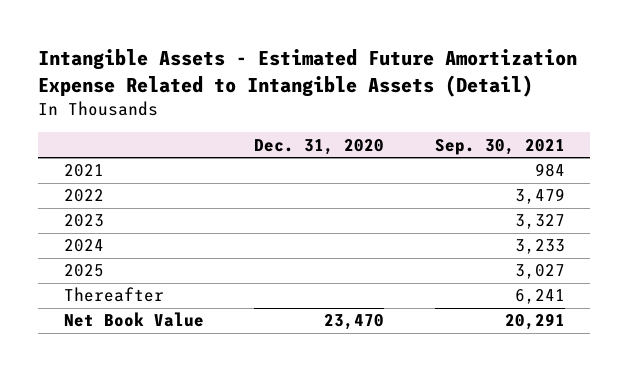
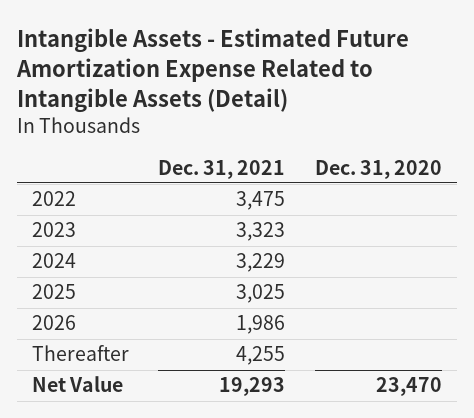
[434,138,565,155] Sep. 30, 2021 -> none
none -> [158,159,286,179] Dec. 31, 2021
[63,164,104,178] 2021 -> none
none -> [31,315,76,331] 2026
[63,312,204,328] Net Book Value -> [31,376,123,393] Net Value

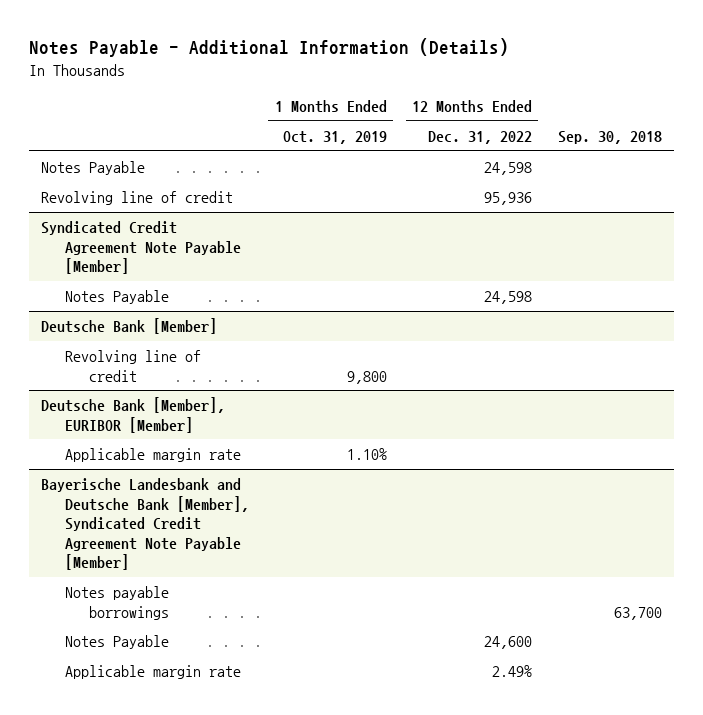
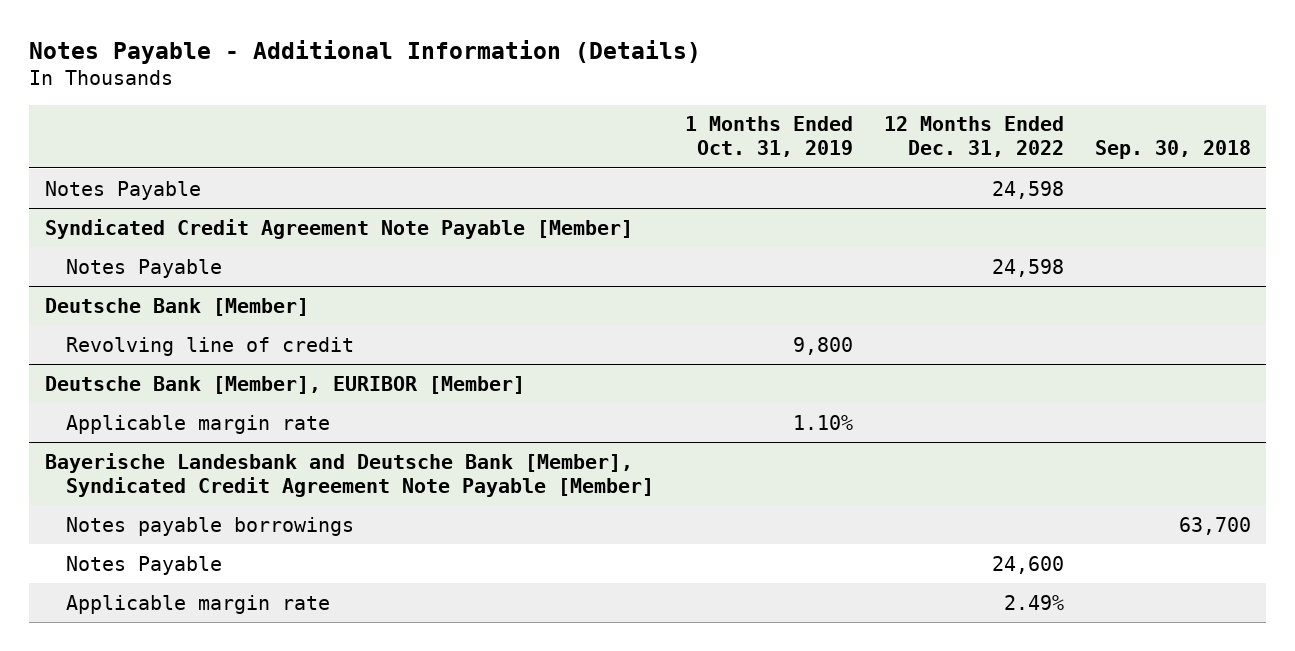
[41,191,234,206] Revolving line of credit -> none

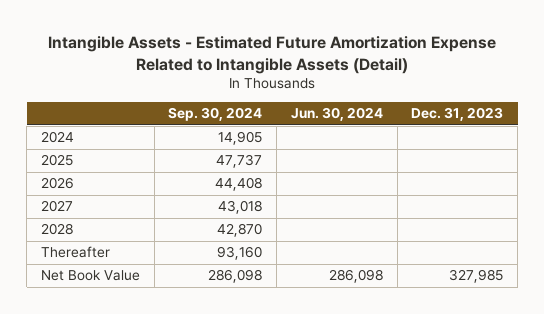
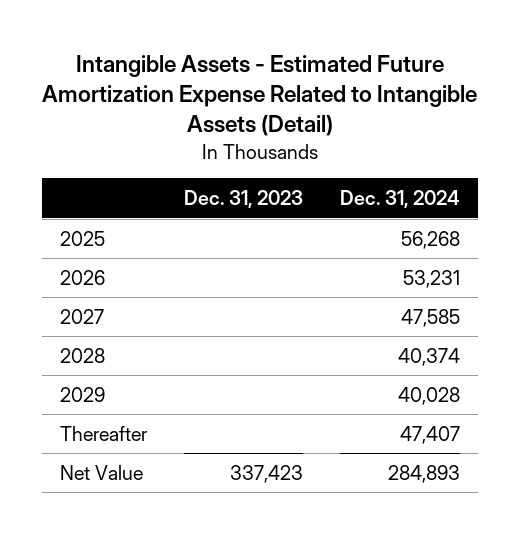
[168,107,263,122] Sep. 30, 2024 -> none
[290,107,383,122] Jun. 30, 2024 -> none
none -> [339,190,460,209] Dec. 31, 2024
[40,131,74,144] 2024 -> none
none -> [60,386,106,402] 2029
[40,270,140,282] Net Book Value -> [60,464,144,480] Net Value
[449,269,504,284] 327,985 -> [229,464,303,483] 337,423

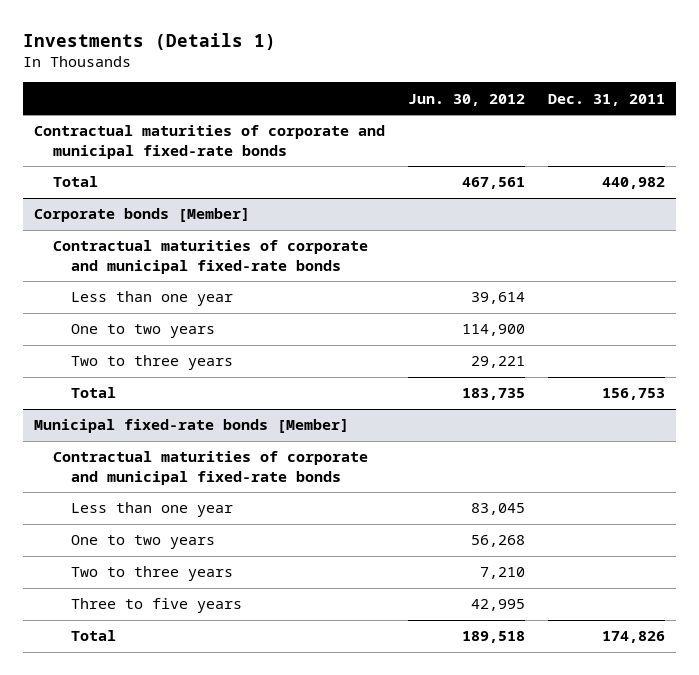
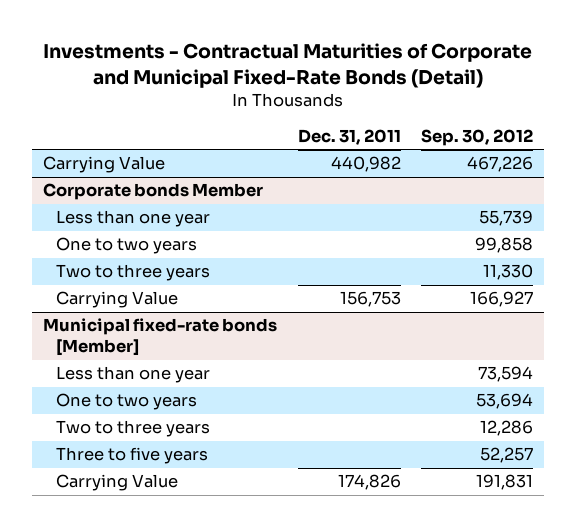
[22,32,276,50] Investments (Details 1) -> [43,42,533,88] Investments - Contractual Maturities of Corporate and Municipal Fixed-Rate Bonds (Detail)
[408,93,526,106] Jun. 30, 2012 -> none
none -> [421,128,534,146] Sep. 30, 2012
[34,125,386,160] Contractual maturities of corporate and municipal fixed-rate bonds -> none
[52,240,368,275] Contractual maturities of corporate and municipal fixed-rate bonds -> none
[52,176,98,188] Total -> [42,156,165,174] Carrying Value
[34,208,251,223] Corporate bonds [Member] -> [42,183,263,201] Corporate bonds Member
[70,387,116,399] Total -> [55,291,178,309] Carrying Value
[52,451,368,486] Contractual maturities of corporate and municipal fixed-rate bonds -> none
[70,630,116,642] Total -> [55,474,178,492] Carrying Value

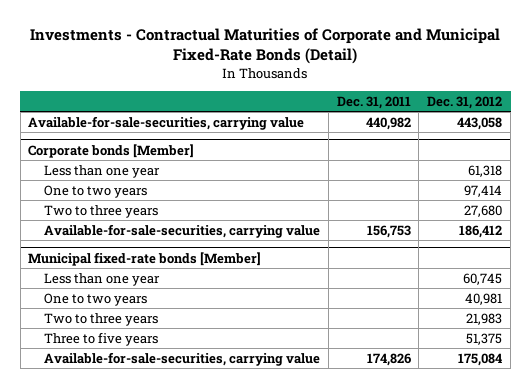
[421,128,534,146] Sep. 30, 2012 -> none
none -> [427,95,503,109] Dec. 31, 2012
[42,156,165,174] Carrying Value -> [28,115,305,130] Available-for-sale-securities, carrying value
[42,183,263,201] Corporate bonds Member -> [28,143,195,158] Corporate bonds [Member]
[55,291,178,309] Carrying Value -> [43,223,320,238] Available-for-sale-securities, carrying value
[55,474,178,492] Carrying Value -> [43,351,320,366] Available-for-sale-securities, carrying value

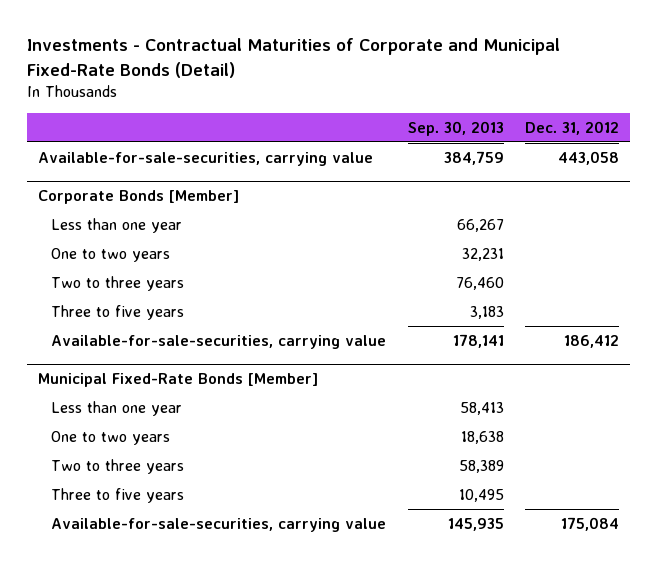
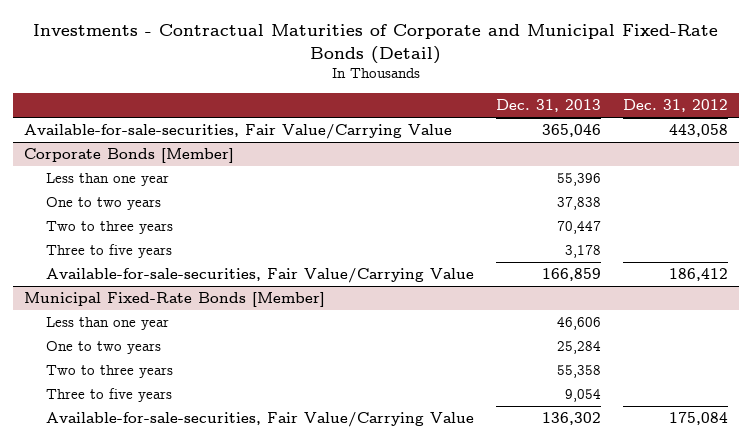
[407,120,504,136] Sep. 30, 2013 -> none
none -> [495,99,601,113] Dec. 31, 2013
[37,151,373,166] Available-for-sale-securities, carrying value -> [24,124,453,140] Available-for-sale-securities, Fair Value/Carrying Value
[50,334,386,349] Available-for-sale-securities, carrying value -> [45,268,474,284] Available-for-sale-securities, Fair Value/Carrying Value
[50,517,386,532] Available-for-sale-securities, carrying value -> [45,412,474,428] Available-for-sale-securities, Fair Value/Carrying Value

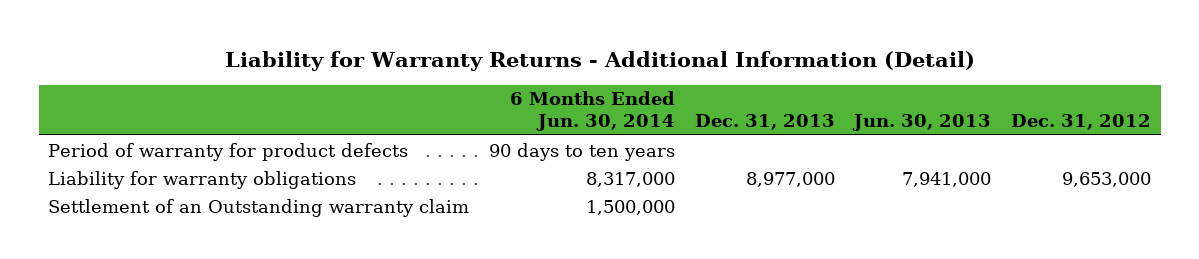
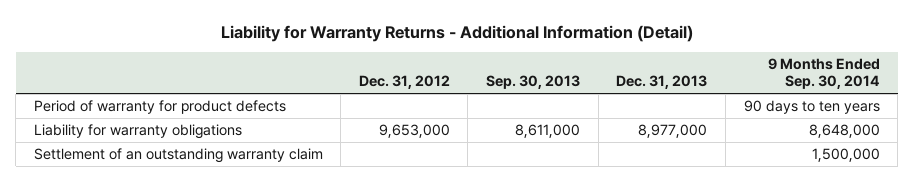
[509,91,675,132] 6 Months Ended Jun. 30, 2014 -> none
[852,114,992,132] Jun. 30, 2013 -> none
none -> [486,75,581,90] Sep. 30, 2013
none -> [767,58,880,90] 9 Months Ended Sep. 30, 2014
[48,198,470,217] Settlement of an Outstanding warranty claim -> [33,147,323,163] Settlement of an outstanding warranty claim

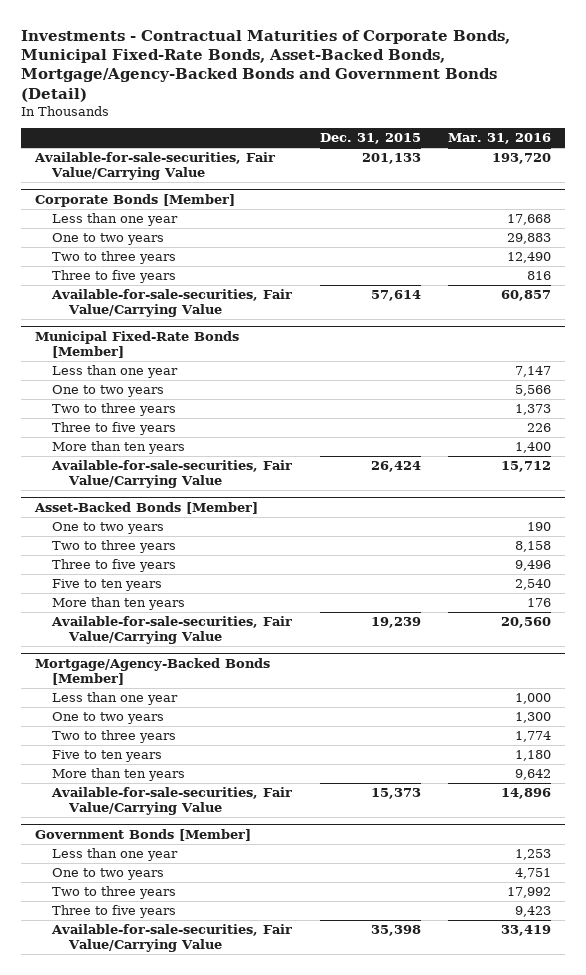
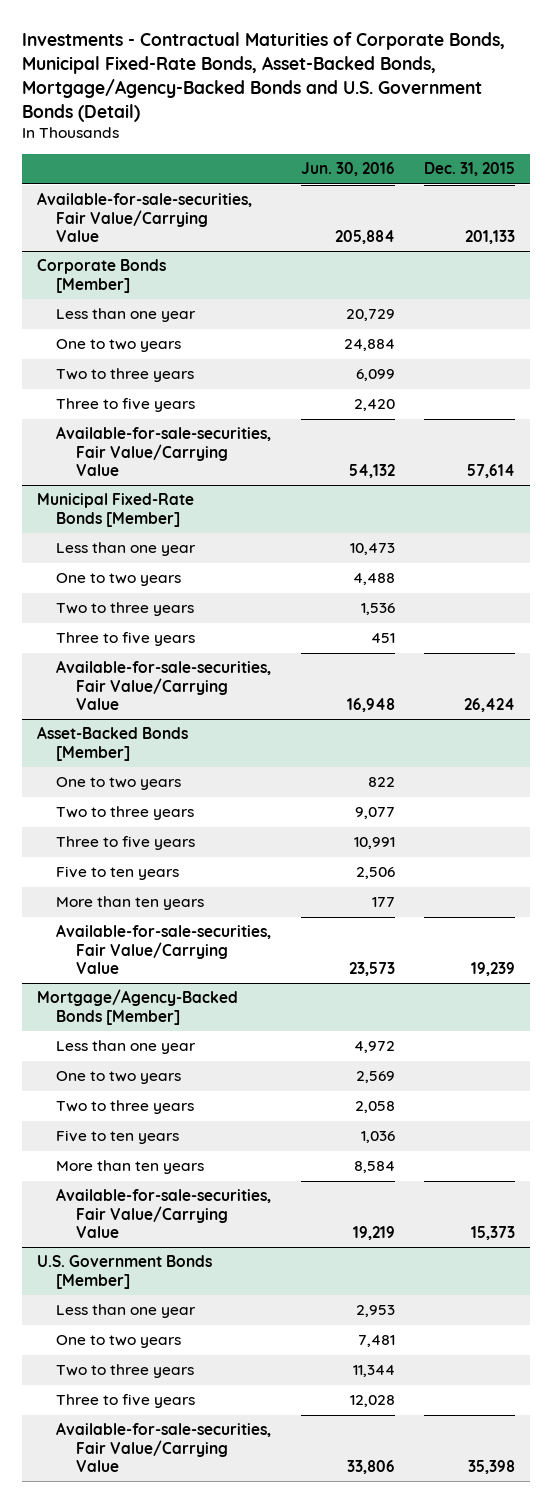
[21,29,511,102] Investments - Contractual Maturities of Corporate Bonds, Municipal Fixed-Rate Bonds, Asset-Backed Bonds, Mortgage/Agency-Backed Bonds and Government Bonds (Detail) -> [21,31,505,122] Investments - Contractual Maturities of Corporate Bonds, Municipal Fixed-Rate Bonds, Asset-Backed Bonds, Mortgage/Agency-Backed Bonds and U.S. Government Bonds (Detail)
[448,133,552,145] Mar. 31, 2016 -> none
none -> [300,162,395,177] Jun. 30, 2016
[52,441,186,455] More than ten years -> none
[34,828,251,841] Government Bonds [Member] -> [36,1255,212,1289] U.S. Government Bonds [Member]

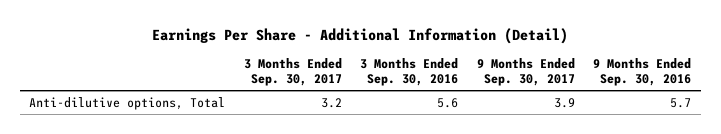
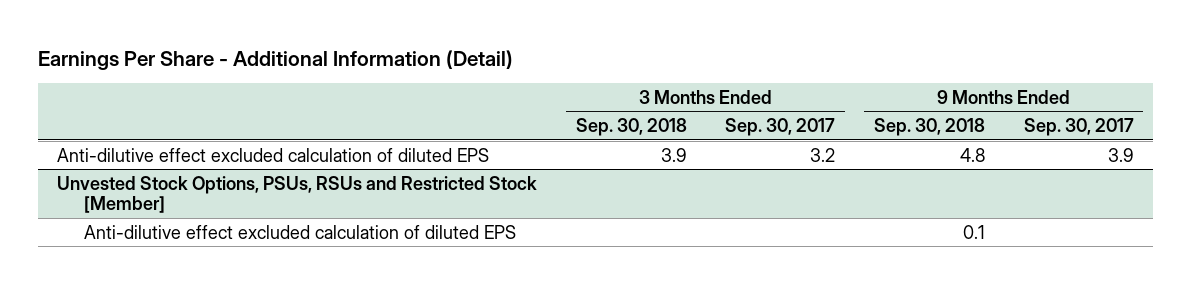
[360,57,459,87] 3 Months Ended Sep. 30, 2016 -> none
[593,57,692,87] 9 Months Ended Sep. 30, 2016 -> none
none -> [575,118,687,137] Sep. 30, 2018
none -> [873,118,985,137] Sep. 30, 2018
[29,96,226,110] Anti-dilutive options, Total -> [57,147,490,162] Anti-dilutive effect excluded calculation of diluted EPS
none -> [57,175,538,214] Unvested Stock Options, PSUs, RSUs and Restricted Stock [Member]
none -> [83,224,516,239] Anti-dilutive effect excluded calculation of diluted EPS

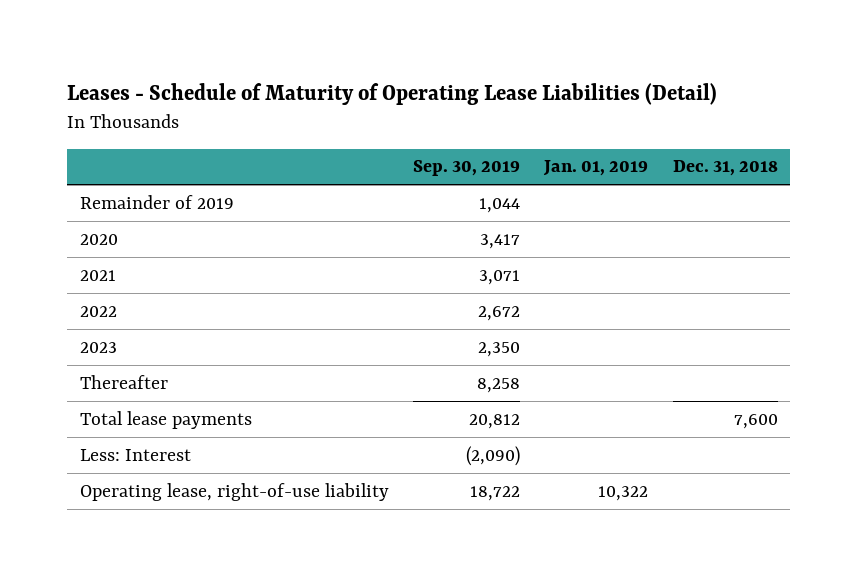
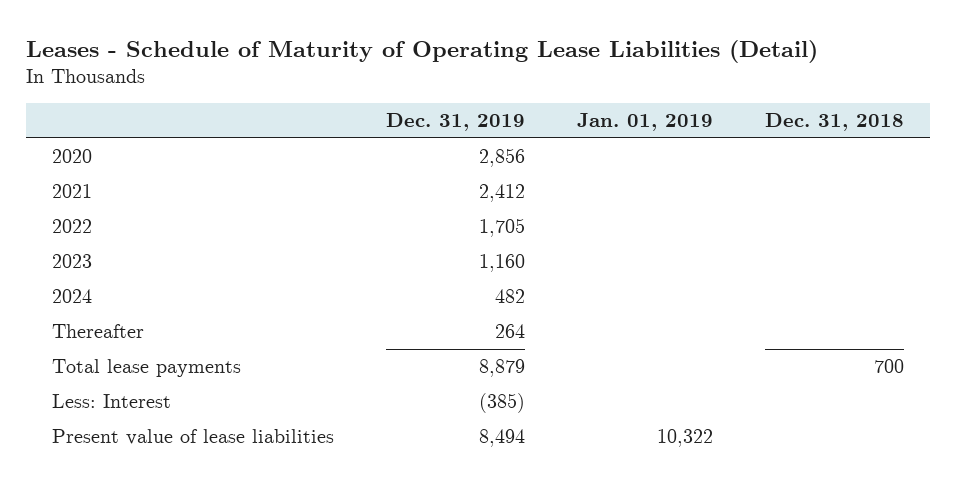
[412,160,520,177] Sep. 30, 2019 -> none
none -> [385,113,525,132] Dec. 31, 2019
[79,194,234,209] Remainder of 2019 -> none
none -> [52,289,93,304] 2024
[733,413,778,429] 7,600 -> [873,359,904,374] 700
[79,482,389,501] Operating lease, right-of-use liability -> [52,429,335,446] Present value of lease liabilities

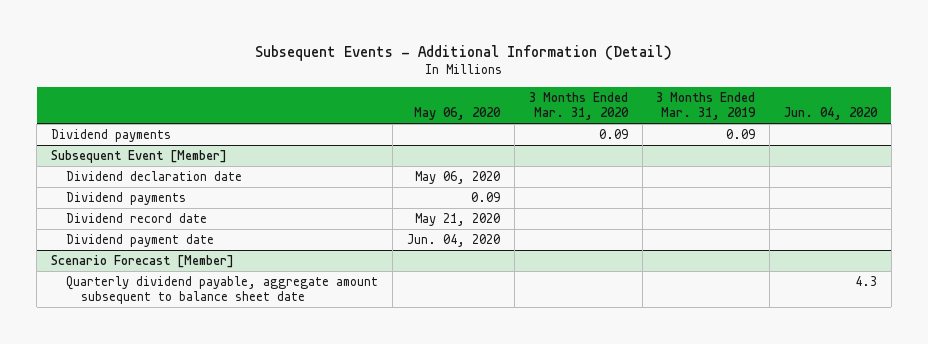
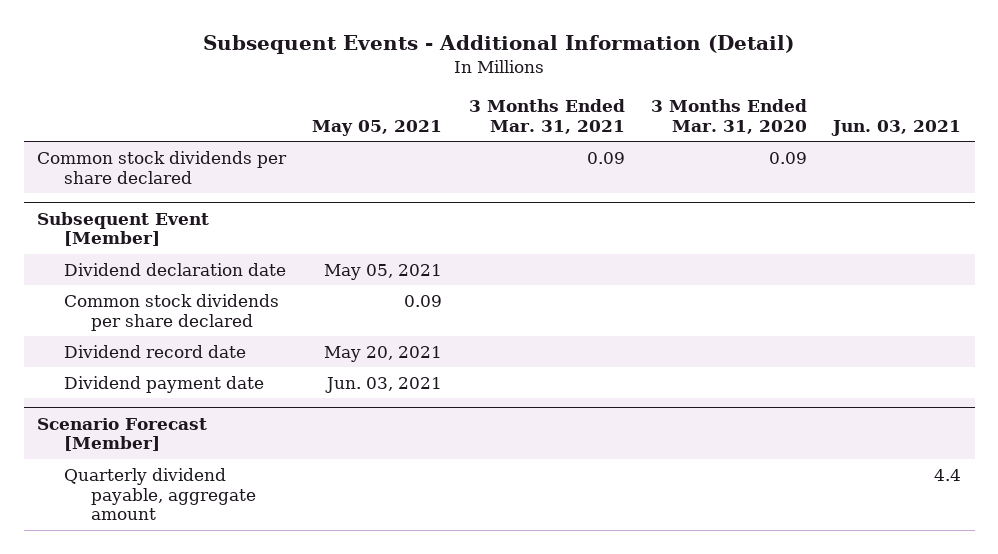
[413,107,501,121] May 06, 2020 -> none
[656,92,757,121] 3 Months Ended Mar. 31, 2019 -> none
[784,107,879,121] Jun. 04, 2020 -> none
none -> [312,120,443,137] May 05, 2021
none -> [468,99,625,135] 3 Months Ended Mar. 31, 2021
none -> [831,120,962,137] Jun. 03, 2021
[51,128,172,142] Dividend payments -> [36,150,287,184] Common stock dividends per share declared
[66,191,187,205] Dividend payments -> [63,293,279,331] Common stock dividends per share declared
[66,275,379,305] Quarterly dividend payable, aggregate amount subsequent to balance sheet date -> [63,467,256,521] Quarterly dividend payable, aggregate amount

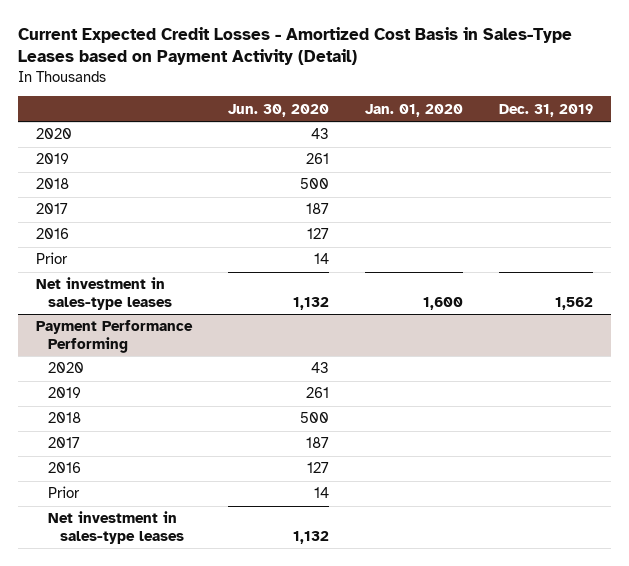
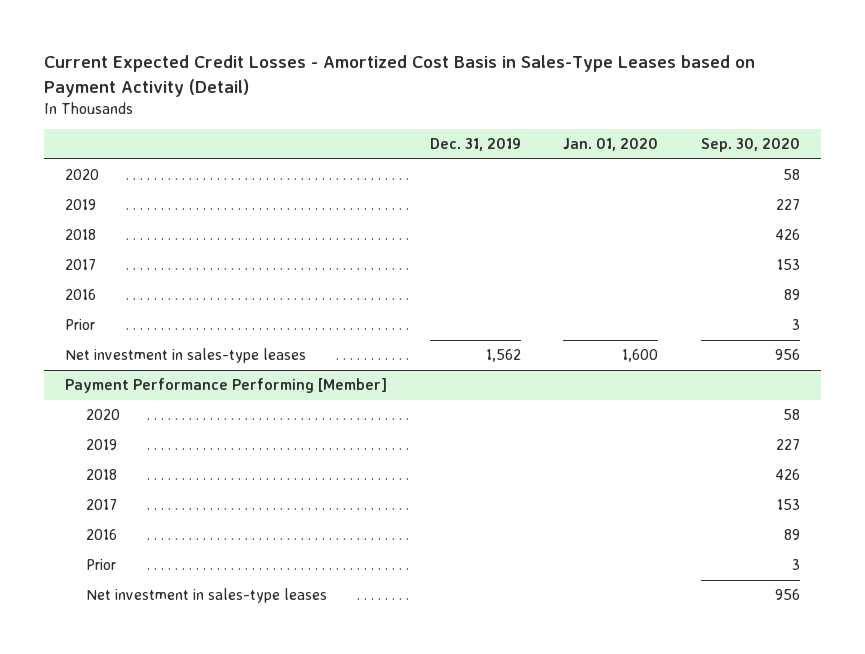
[227,103,329,117] Jun. 30, 2020 -> none
none -> [700,138,800,153] Sep. 30, 2020
[35,320,193,353] Payment Performance Performing -> [65,378,388,394] Payment Performance Performing [Member]

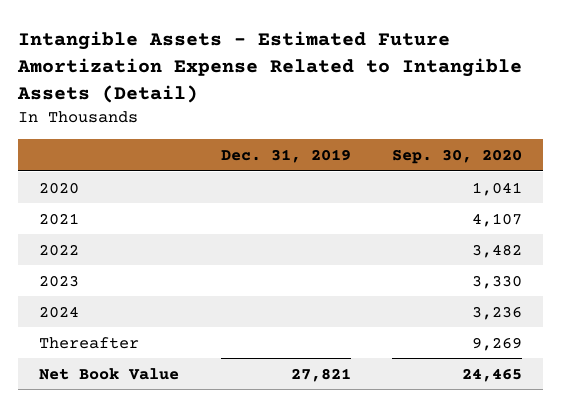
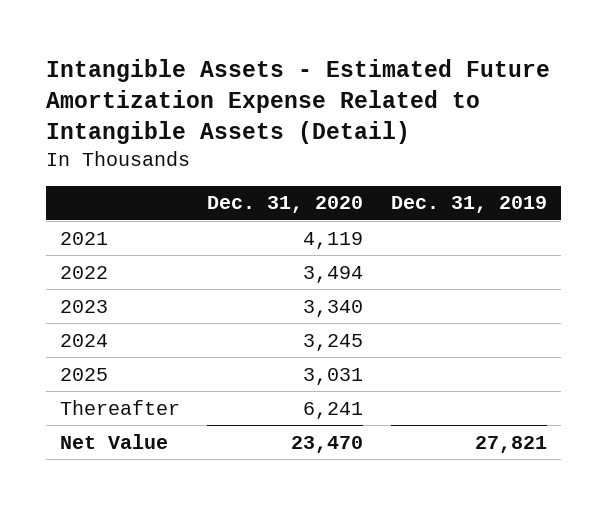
[391,149,522,165] Sep. 30, 2020 -> none
none -> [207,196,364,214] Dec. 31, 2020
[39,181,80,194] 2020 -> none
none -> [59,367,108,381] 2025
[39,367,180,380] Net Book Value -> [59,433,168,449] Net Value

